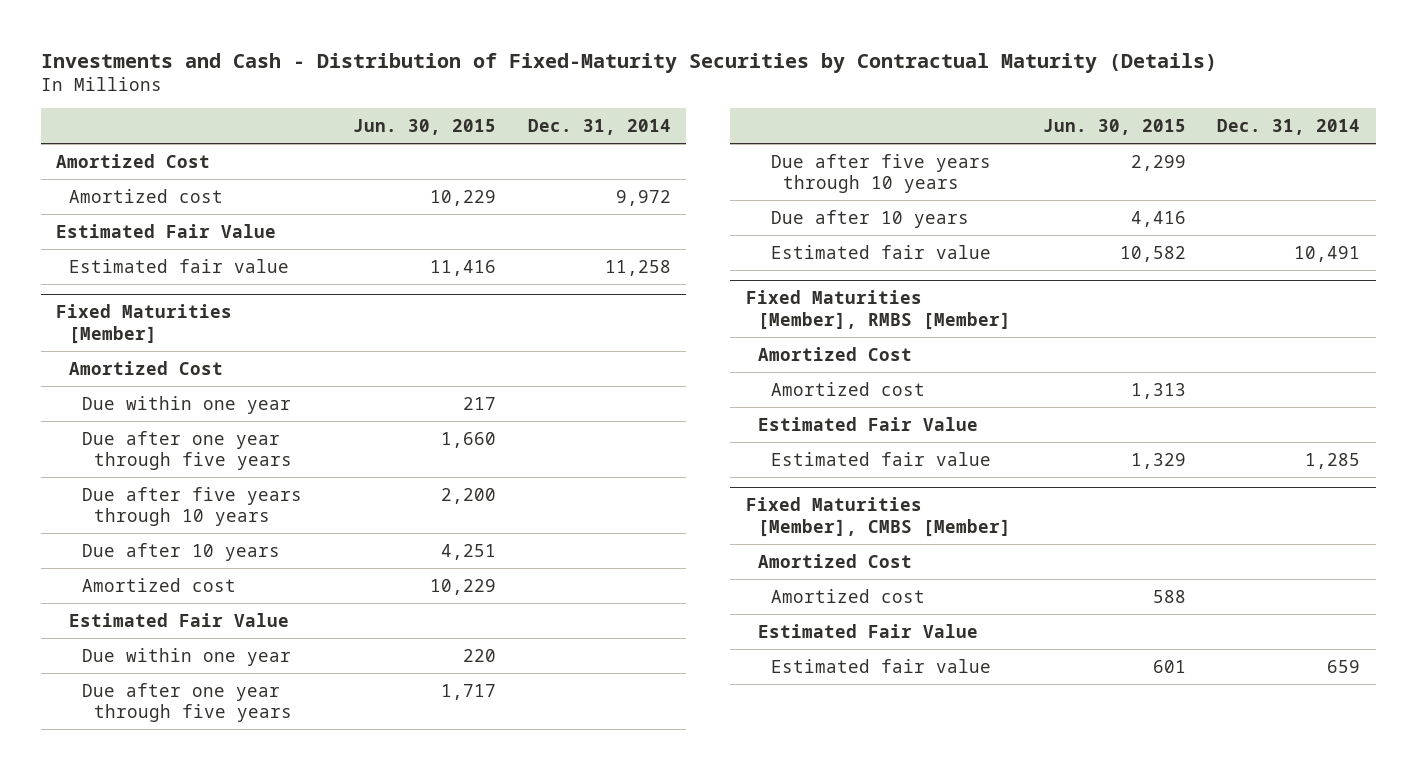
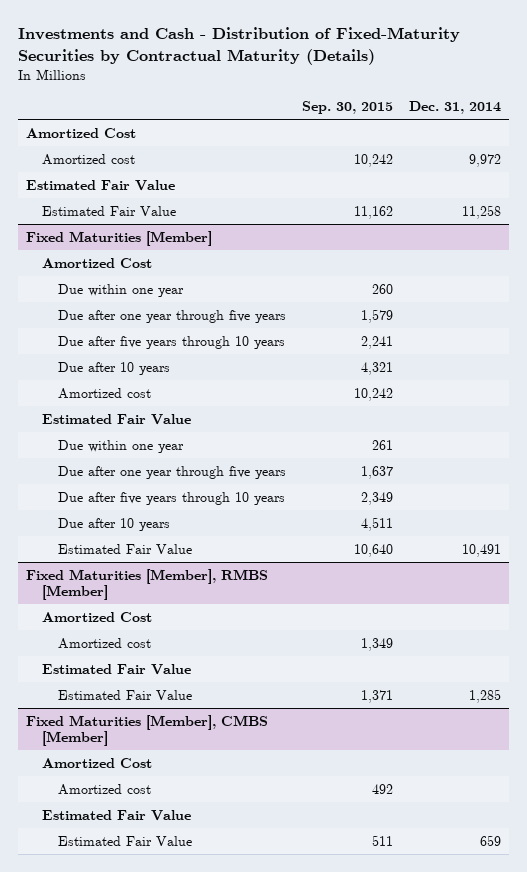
[353,119,497,136] Jun. 30, 2015 -> none
none -> [301,101,393,115] Sep. 30, 2015
[69,258,290,273] Estimated fair value -> [41,205,176,216] Estimated Fair Value
[770,244,991,259] Estimated fair value -> [57,543,192,554] Estimated Fair Value
[770,451,991,466] Estimated fair value -> [57,689,192,700] Estimated Fair Value
[770,658,991,673] Estimated fair value -> [57,835,192,846] Estimated Fair Value

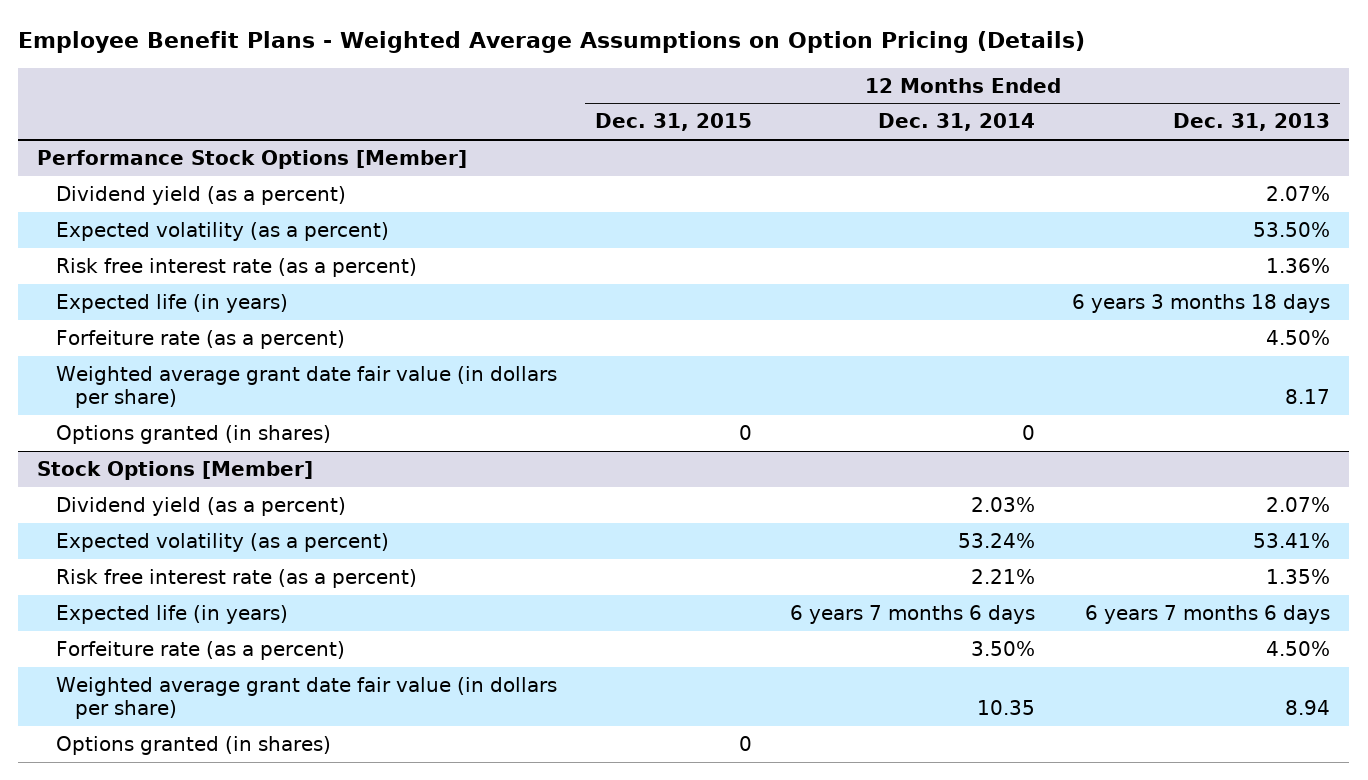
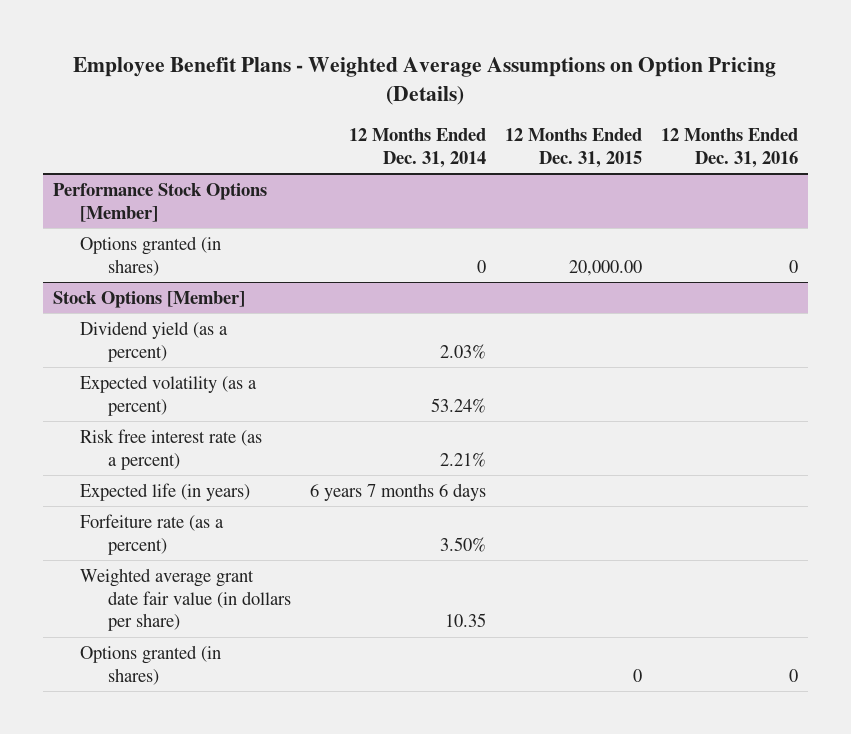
[1173,113,1331,132] Dec. 31, 2013 -> none
none -> [661,127,799,168] 12 Months Ended Dec. 31, 2016
[56,185,347,205] Dividend yield (as a percent) -> none
[56,221,390,241] Expected volatility (as a percent) -> none
[56,257,418,277] Risk free interest rate (as a percent) -> none
[56,293,289,313] Expected life (in years) -> none
[56,329,346,349] Forfeiture rate (as a percent) -> none
[56,365,558,409] Weighted average grant date fair value (in dollars per share) -> none
[738,424,752,440] 0 -> [568,259,642,276] 20,000.00

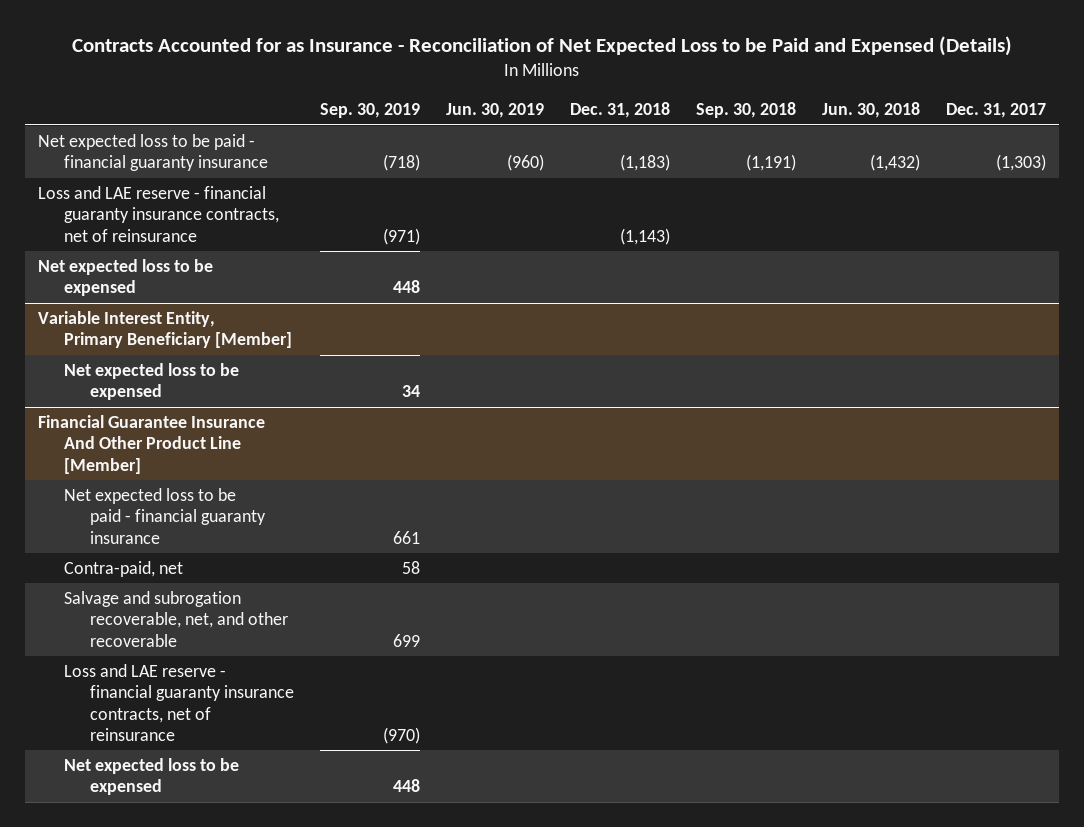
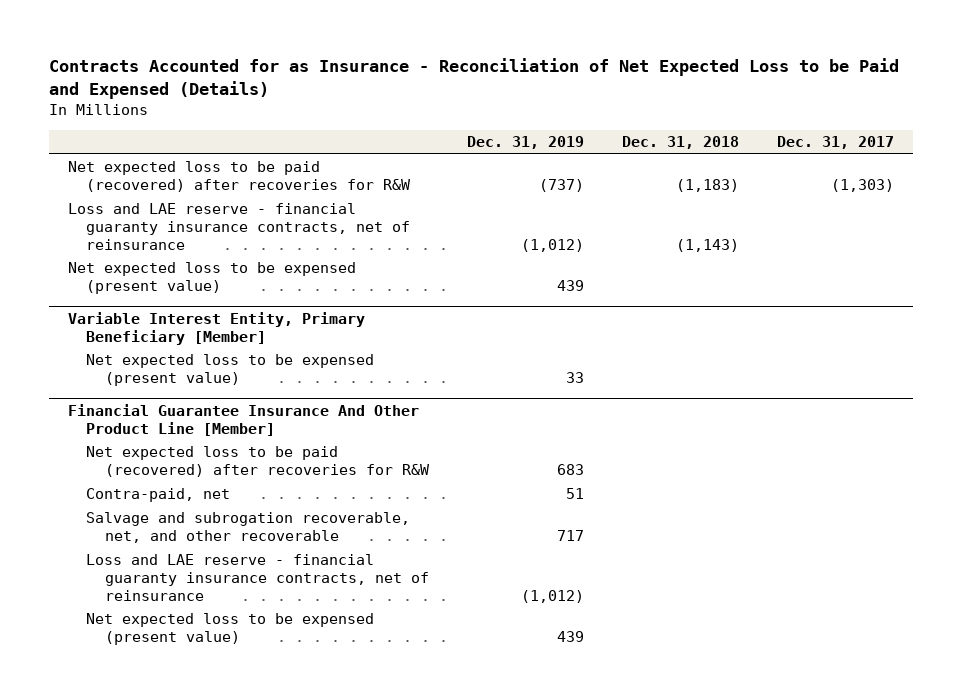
[319,103,420,119] Sep. 30, 2019 -> none
[445,103,544,119] Jun. 30, 2019 -> none
[696,102,797,119] Sep. 30, 2018 -> none
[822,102,921,119] Jun. 30, 2018 -> none
none -> [467,136,585,150] Dec. 31, 2019
[37,133,268,172] Net expected loss to be paid - financial guaranty insurance -> [67,161,412,193] Net expected loss to be paid (recovered) after recoveries for R&W
[37,258,213,297] Net expected loss to be expensed -> [67,262,356,295] Net expected loss to be expensed (present value)
[63,362,239,401] Net expected loss to be expensed -> [86,354,375,387] Net expected loss to be expensed (present value)
[63,487,266,544] Net expected loss to be paid - financial guaranty insurance -> [86,446,430,478] Net expected loss to be paid (recovered) after recoveries for R&W
[63,757,239,796] Net expected loss to be expensed -> [86,613,375,646] Net expected loss to be expensed (present value)

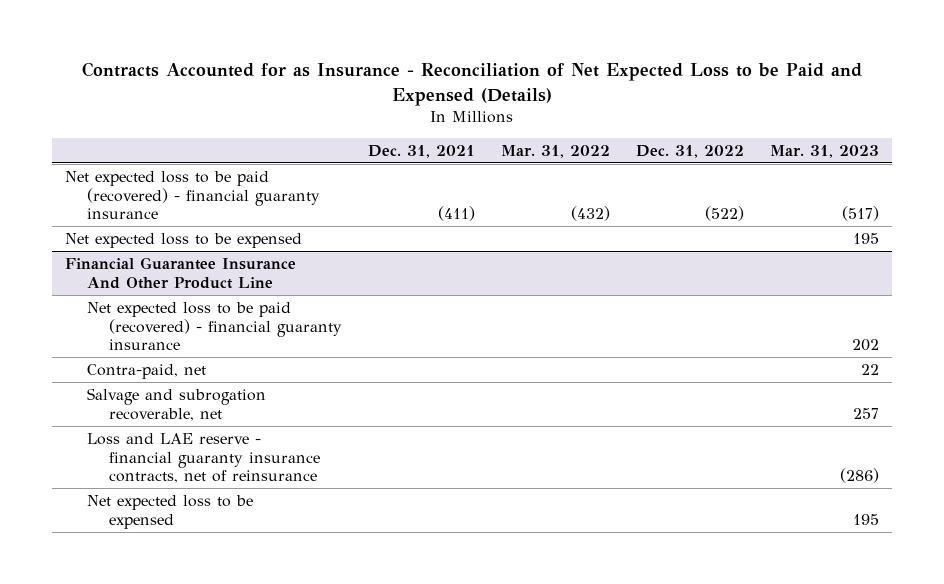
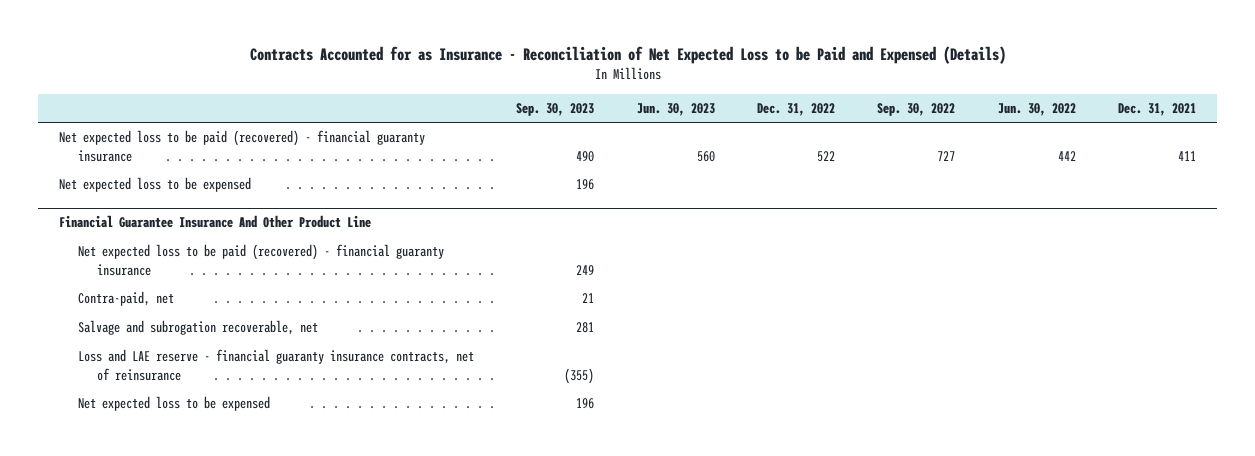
[501,144,611,158] Mar. 31, 2022 -> none
[770,144,880,158] Mar. 31, 2023 -> none
none -> [516,102,595,116] Sep. 30, 2023
none -> [636,102,715,116] Jun. 30, 2023
none -> [877,102,956,116] Sep. 30, 2022
none -> [997,102,1076,116] Jun. 30, 2022
[438,206,476,222] (411) -> [1177,150,1196,161] 411
[705,206,745,222] (522) -> [817,150,836,162] 522

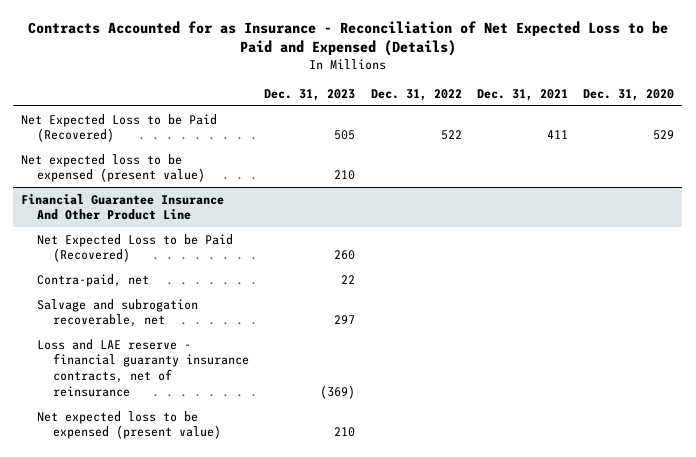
[516,102,595,116] Sep. 30, 2023 -> none
[636,102,715,116] Jun. 30, 2023 -> none
[877,102,956,116] Sep. 30, 2022 -> none
[997,102,1076,116] Jun. 30, 2022 -> none
none -> [264,89,356,102] Dec. 31, 2023
none -> [583,89,675,102] Dec. 31, 2020
[59,130,426,162] Net expected loss to be paid (recovered) - financial guaranty insurance -> [21,113,218,143] Net Expected Loss to be Paid (Recovered)
[59,177,252,193] Net expected loss to be expensed -> [21,153,206,183] Net expected loss to be expensed (present value)
[78,244,445,276] Net expected loss to be paid (recovered) - financial guaranty insurance -> [37,233,234,263] Net Expected Loss to be Paid (Recovered)
[78,396,271,412] Net expected loss to be expensed -> [37,410,222,440] Net expected loss to be expensed (present value)

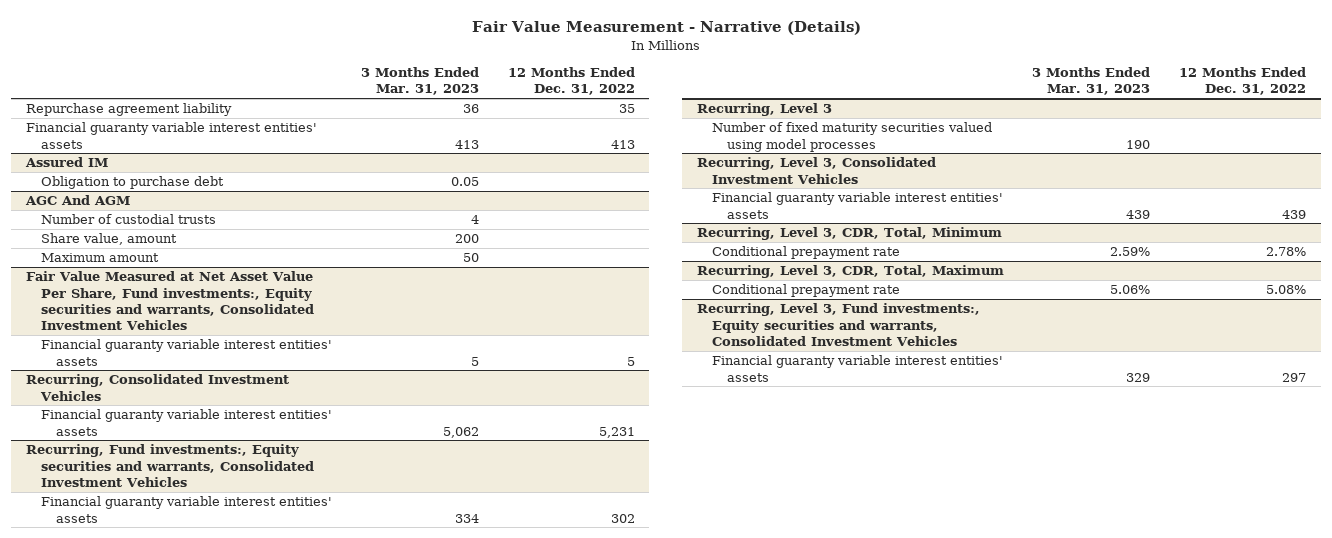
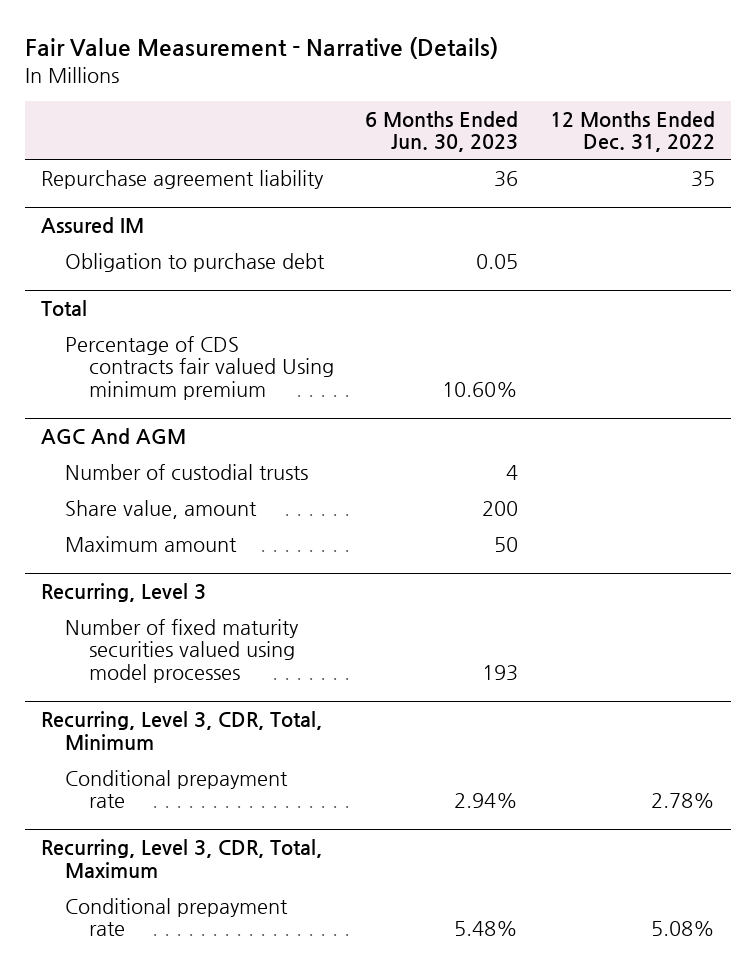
[361,67,480,96] 3 Months Ended Mar. 31, 2023 -> none
none -> [365,110,519,153] 6 Months Ended Jun. 30, 2023
[25,122,317,149] Financial guaranty variable interest entities' assets -> none
none -> [41,300,88,317] Total
none -> [64,335,334,401] Percentage of CDS contracts fair valued Using minimum premium
[25,271,314,330] Fair Value Measured at Net Asset Value Per Share, Fund investments:, Equity securities and warrants, Consolidated Investment Vehicles -> none
[40,339,332,366] Financial guaranty variable interest entities' assets -> none
[25,374,289,401] Recurring, Consolidated Investment Vehicles -> none
[40,409,332,436] Financial guaranty variable interest entities' assets -> none
[25,444,314,487] Recurring, Fund investments:, Equity securities and warrants, Consolidated Investment Vehicles -> none
[40,496,332,523] Financial guaranty variable interest entities' assets -> none
[696,157,936,184] Recurring, Level 3, Consolidated Investment Vehicles -> none
[711,192,1003,219] Financial guaranty variable interest entities' assets -> none
[696,303,980,346] Recurring, Level 3, Fund investments:, Equity securities and warrants, Consolidated Investment Vehicles -> none
[711,355,1003,382] Financial guaranty variable interest entities' assets -> none

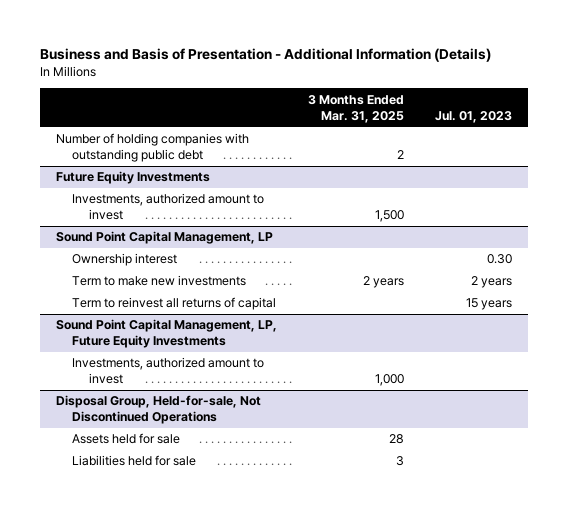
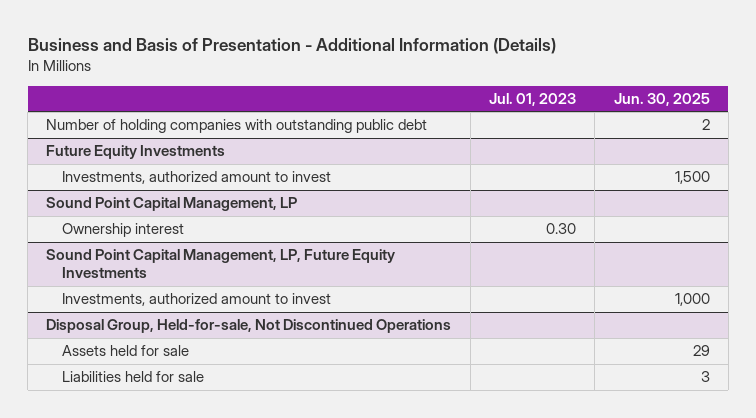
[308,94,405,123] 3 Months Ended Mar. 31, 2025 -> none
none -> [613,92,710,106] Jun. 30, 2025
[72,275,247,287] Term to make new investments -> none
[72,297,277,311] Term to reinvest all returns of capital -> none

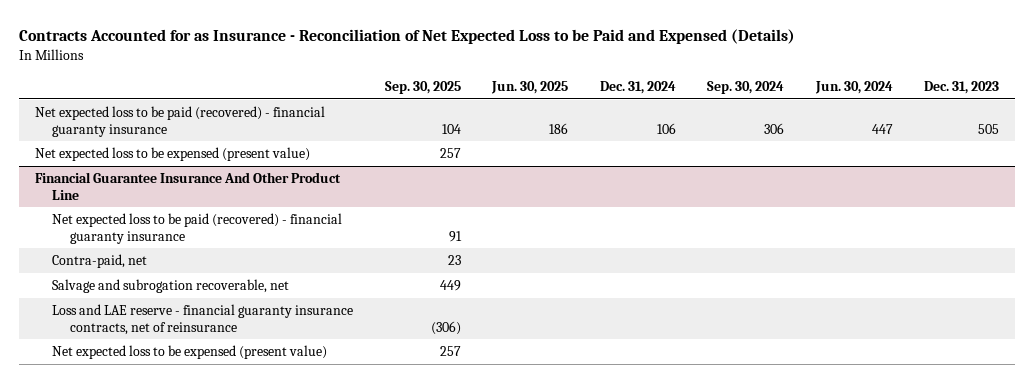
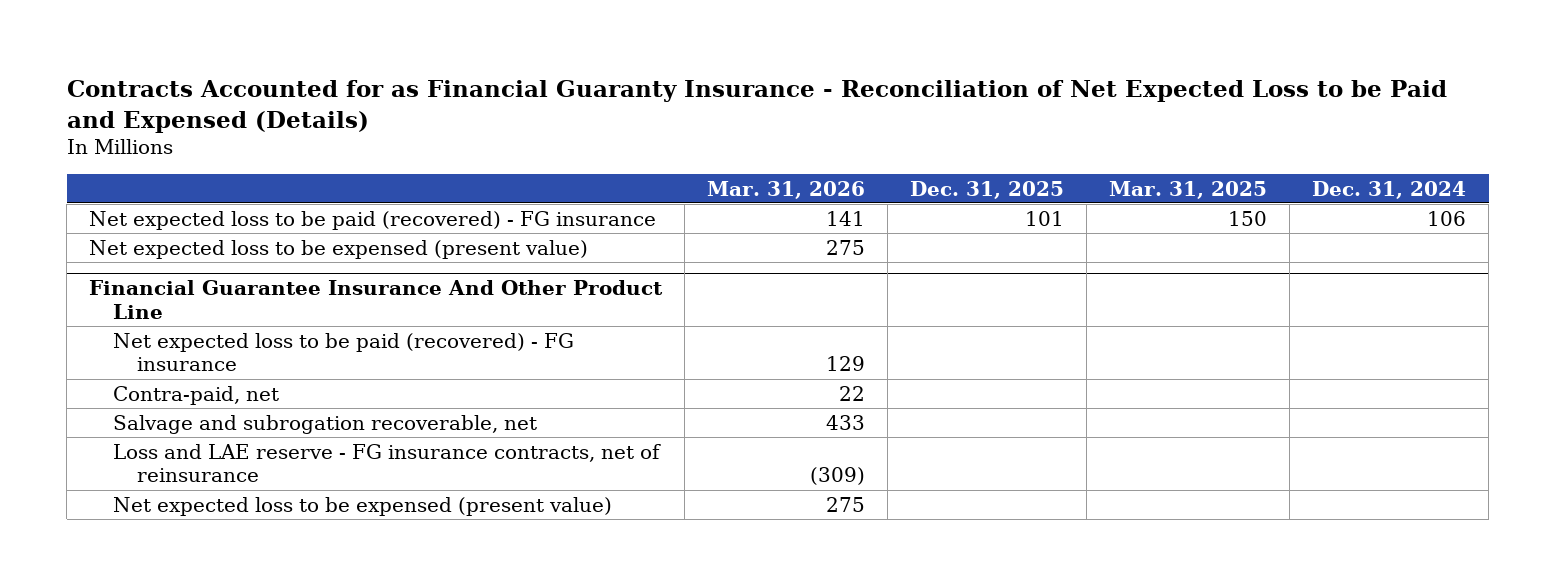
[19,29,796,45] Contracts Accounted for as Insurance - Reconciliation of Net Expected Loss to be Paid and Expensed (Details) -> [66,80,1447,133] Contracts Accounted for as Financial Guaranty Insurance - Reconciliation of Net Expected Loss to be Paid and Expensed (Details)
[384,81,461,95] Sep. 30, 2025 -> none
[491,81,569,95] Jun. 30, 2025 -> none
[707,81,785,95] Sep. 30, 2024 -> none
[814,81,893,95] Jun. 30, 2024 -> none
[924,81,1000,95] Dec. 31, 2023 -> none
none -> [707,180,866,199] Mar. 31, 2026
none -> [910,180,1065,199] Dec. 31, 2025
none -> [1109,180,1268,199] Mar. 31, 2025
[35,106,326,137] Net expected loss to be paid (recovered) - financial guaranty insurance -> [89,210,657,230] Net expected loss to be paid (recovered) - FG insurance
[52,213,343,244] Net expected loss to be paid (recovered) - financial guaranty insurance -> [112,332,574,372] Net expected loss to be paid (recovered) - FG insurance
[52,304,354,335] Loss and LAE reserve - financial guaranty insurance contracts, net of reinsurance -> [112,443,661,483] Loss and LAE reserve - FG insurance contracts, net of reinsurance

